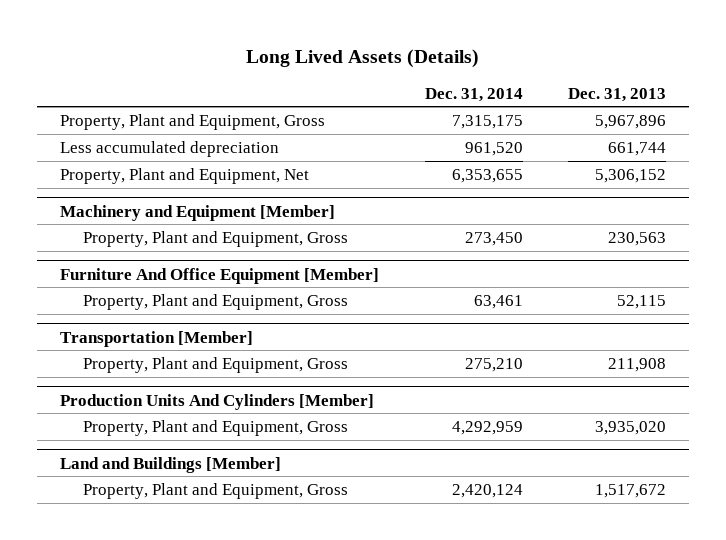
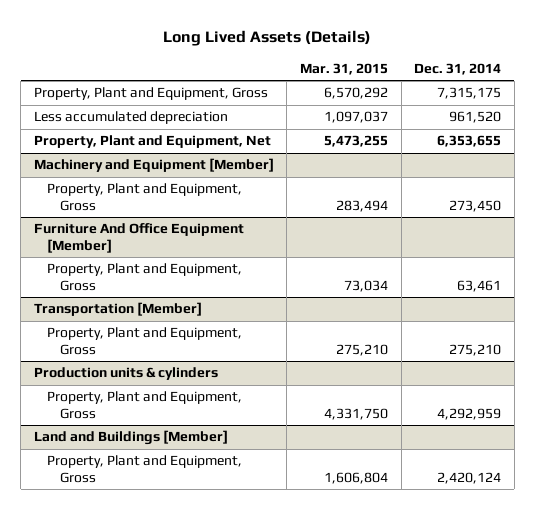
[568,87,667,102] Dec. 31, 2013 -> none
none -> [299,62,388,75] Mar. 31, 2015
[59,393,374,410] Production Units And Cylinders [Member] -> [33,367,218,381] Production units & cylinders

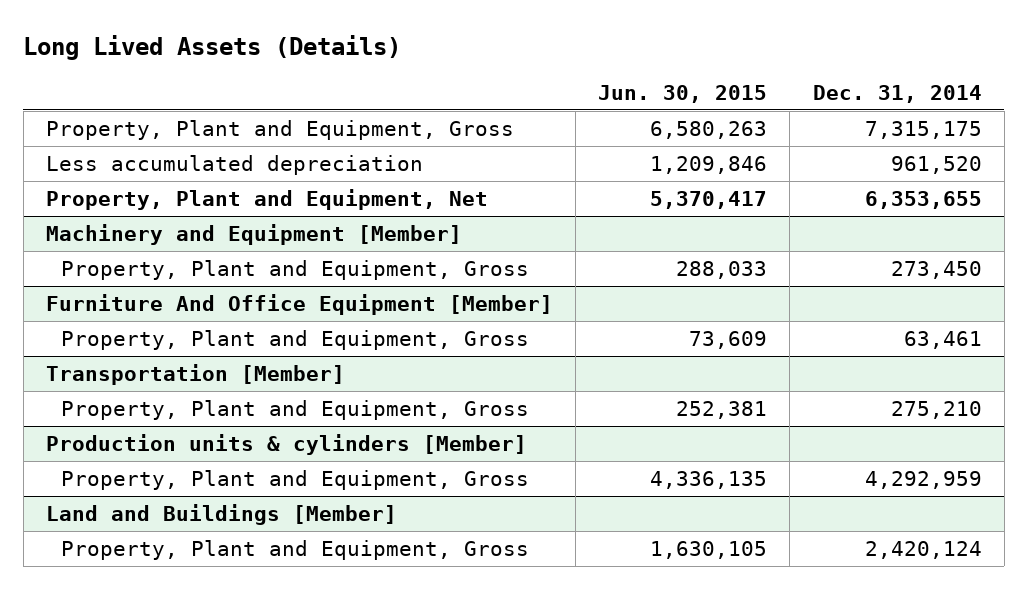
[299,62,388,75] Mar. 31, 2015 -> none
none -> [598,84,768,103] Jun. 30, 2015
[33,367,218,381] Production units & cylinders -> [45,433,527,455] Production units & cylinders [Member]

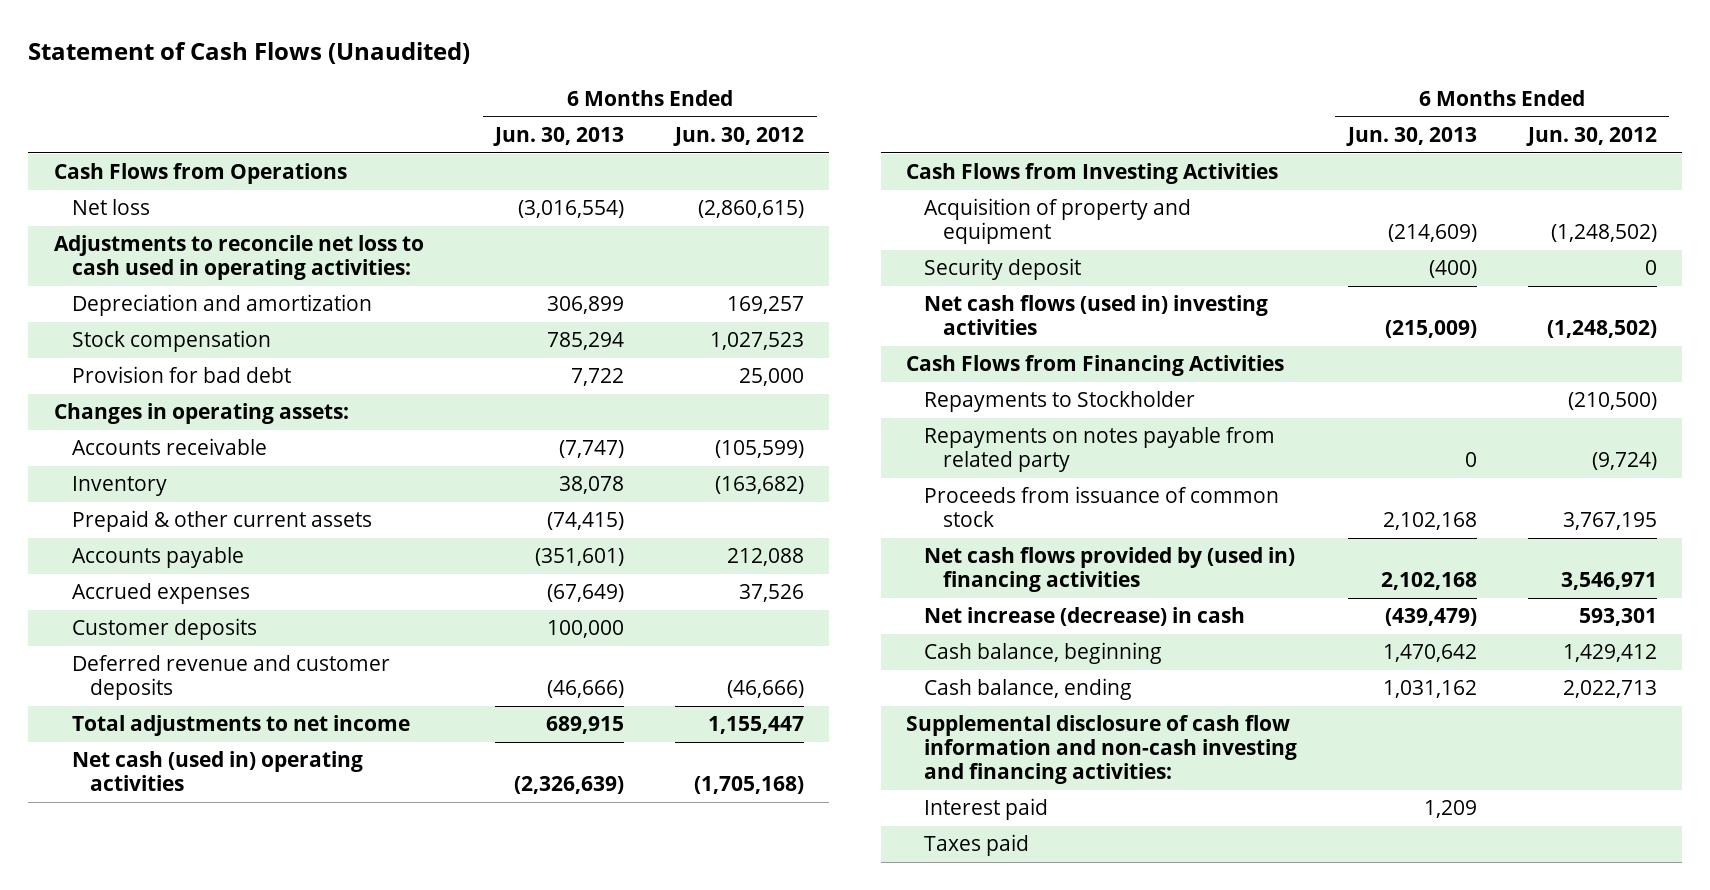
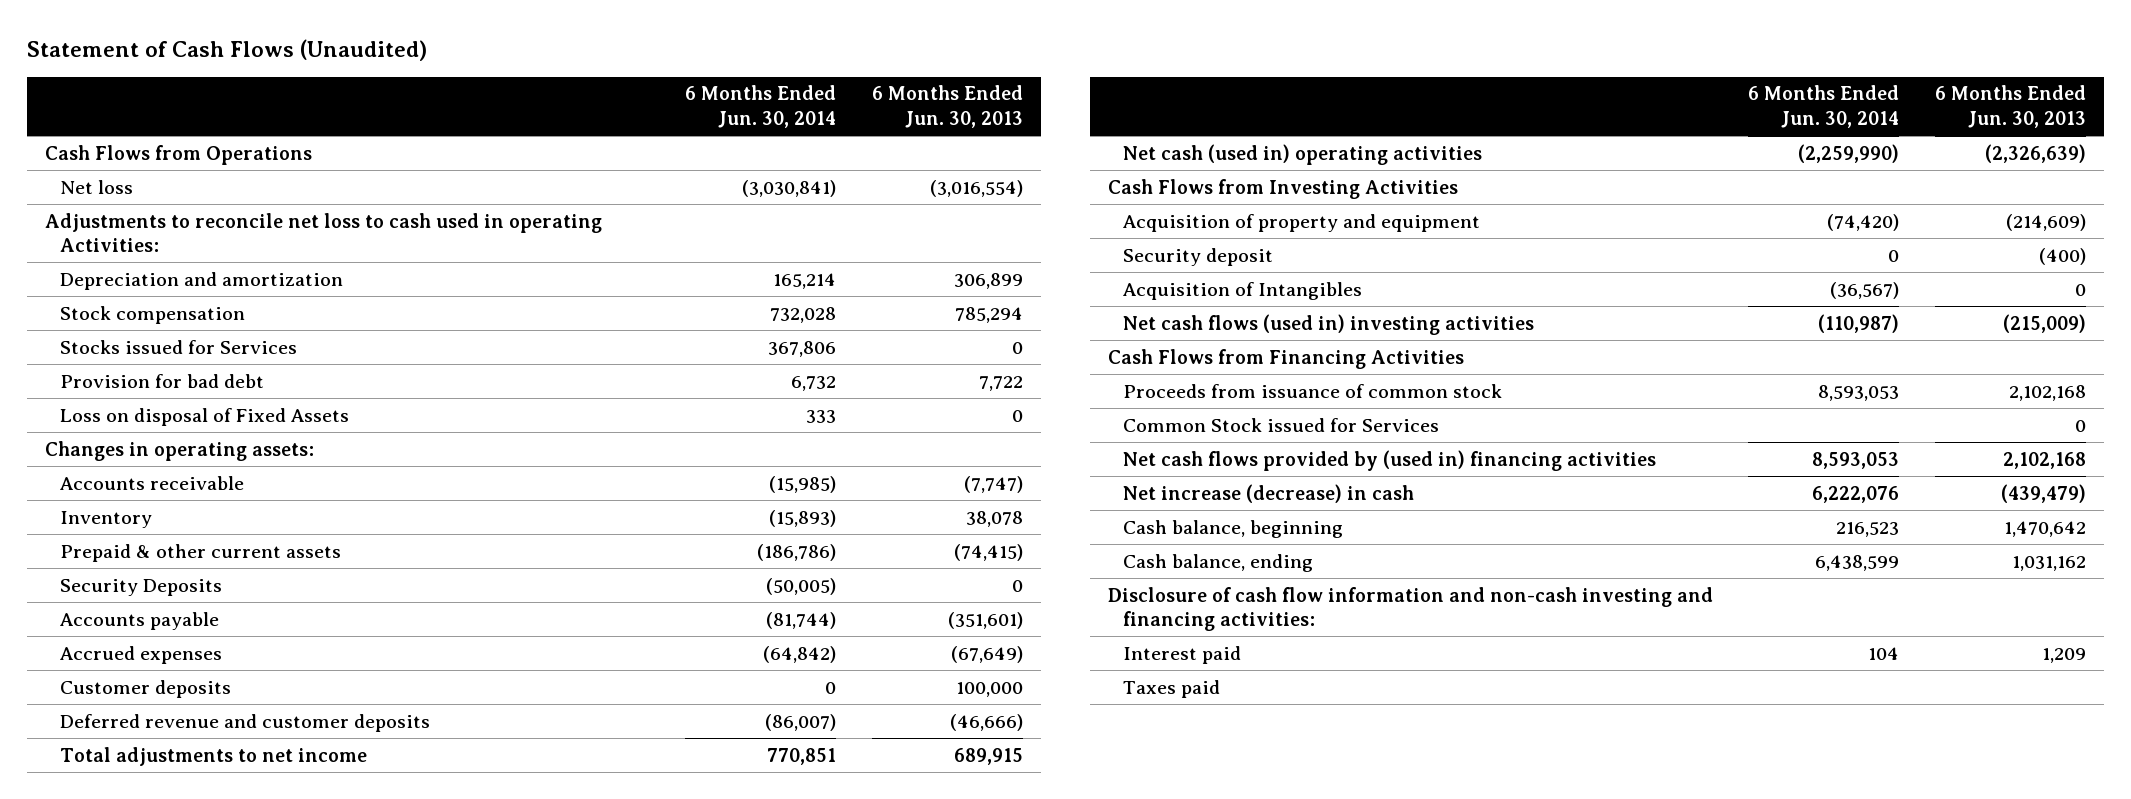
[673,127,805,147] Jun. 30, 2012 -> none
none -> [685,85,837,129] 6 Months Ended Jun. 30, 2014
[53,235,424,281] Adjustments to reconcile net loss to cash used in operating activities: -> [44,212,602,253] Adjustments to reconcile net loss to cash used in operating Activities:
none -> [60,339,298,354] Stocks issued for Services
none -> [60,407,350,426] Loss on disposal of Fixed Assets
none -> [60,578,223,596] Security Deposits
none -> [1122,281,1362,300] Acquisition of Intangibles
[924,391,1196,413] Repayments to Stockholder -> none
[924,427,1276,473] Repayments on notes payable from related party -> none
none -> [1122,417,1439,432] Common Stock issued for Services
[906,715,1298,785] Supplemental disclosure of cash flow information and non-cash investing and financing activities: -> [1107,586,1713,632] Disclosure of cash flow information and non-cash investing and financing activities:

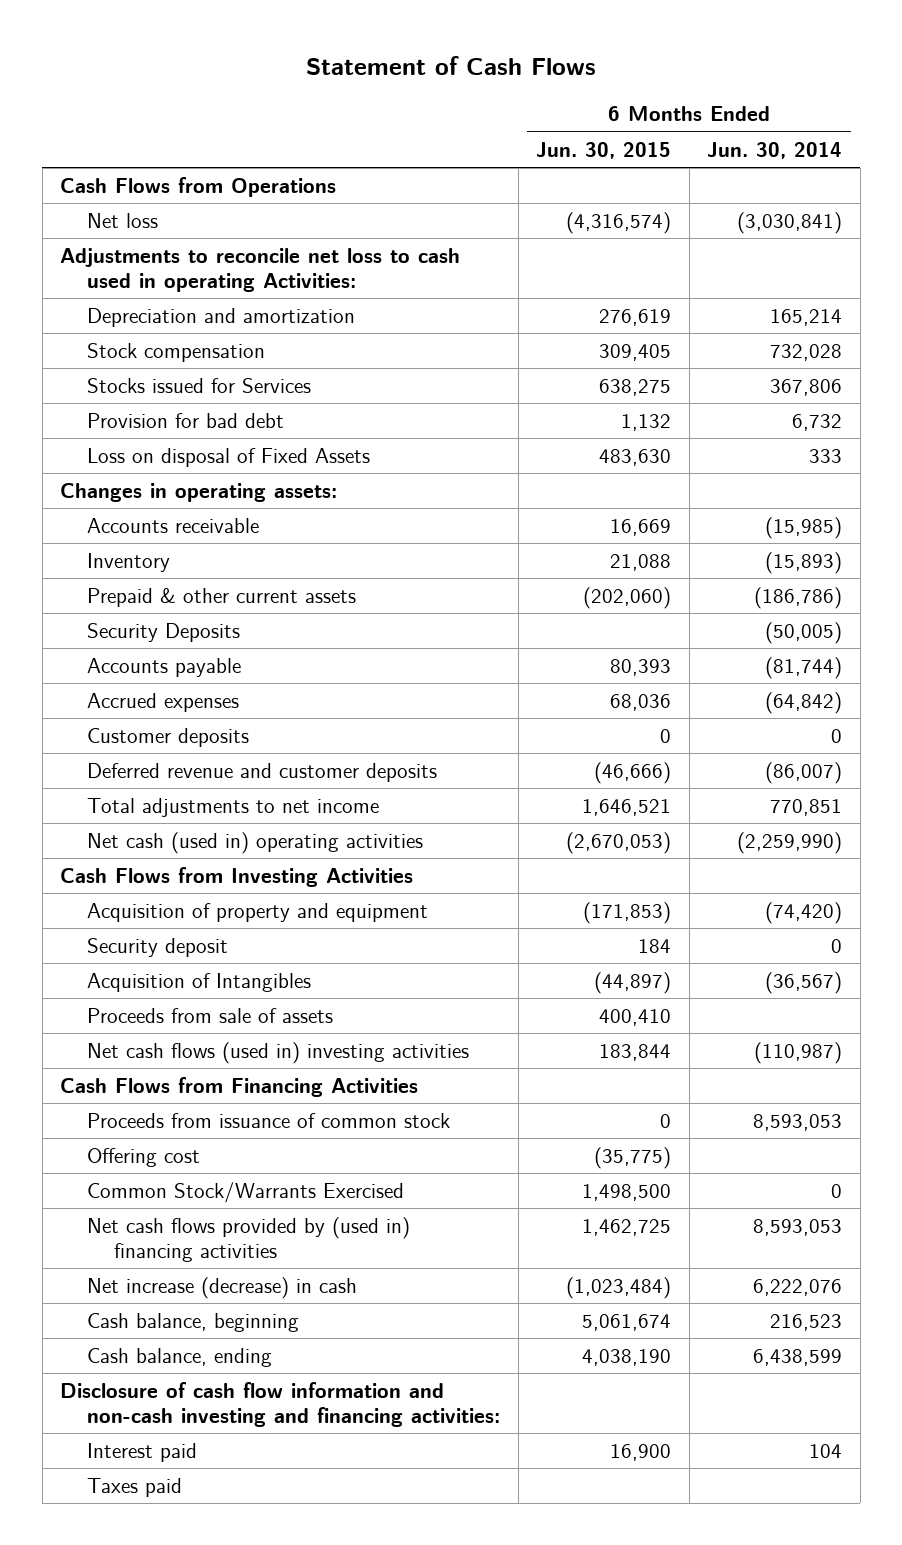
[26,39,427,62] Statement of Cash Flows (Unaudited) -> [306,56,597,76] Statement of Cash Flows
[872,85,1024,129] 6 Months Ended Jun. 30, 2013 -> none
none -> [536,141,672,159] Jun. 30, 2015
none -> [87,1008,334,1024] Proceeds from sale of assets
[1122,417,1439,432] Common Stock issued for Services -> none
none -> [87,1148,201,1168] Offering cost
none -> [87,1182,405,1204] Common Stock/Warrants Exercised

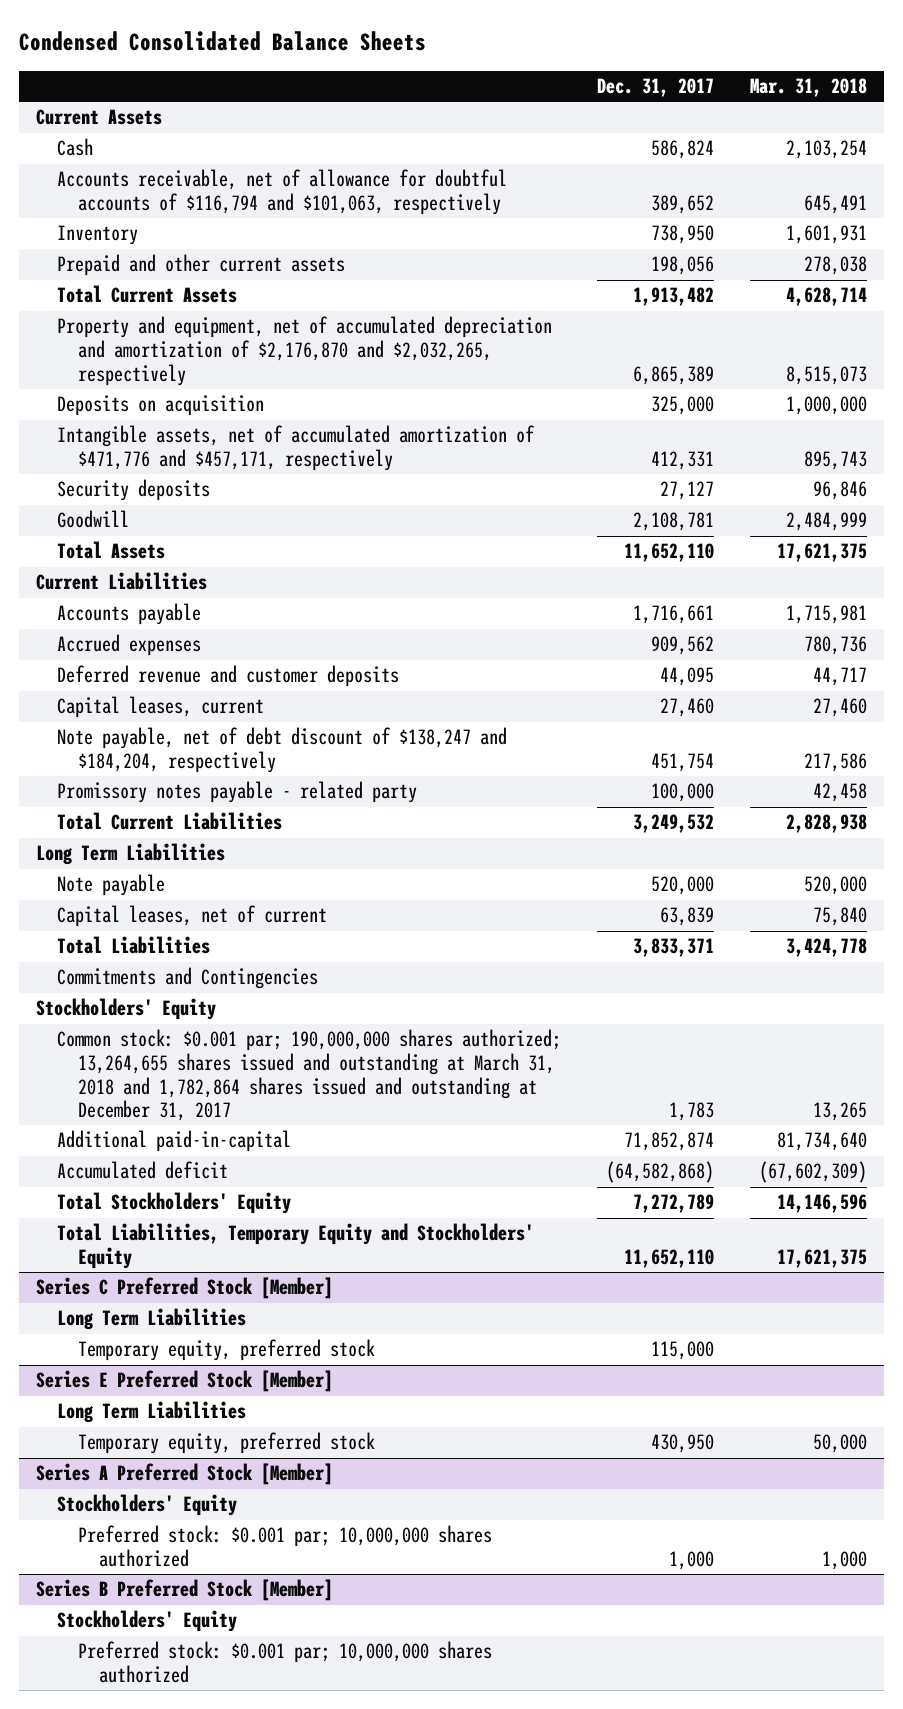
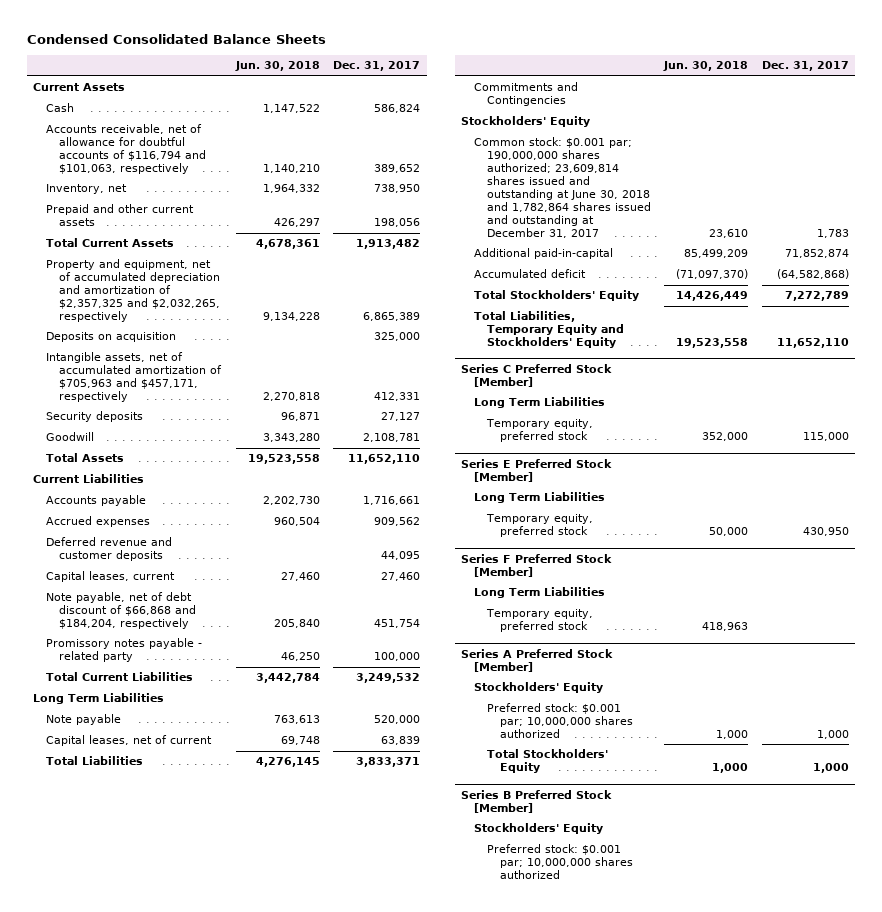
[749,77,867,97] Mar. 31, 2018 -> none
none -> [235,61,321,72] Jun. 30, 2018
[57,225,139,246] Inventory -> [46,184,128,195] Inventory, net
[57,316,553,386] Property and equipment, net of accumulated depreciation and amortization of $2,176,870 and $2,032,265, respectively -> [46,259,221,323] Property and equipment, net of accumulated depreciation and amortization of $2,357,325 and $2,032,265, respectively
[57,425,536,472] Intangible assets, net of accumulated amortization of $471,776 and $457,171, respectively -> [46,352,223,403] Intangible assets, net of accumulated amortization of $705,963 and $457,171, respectively
[57,727,508,774] Note payable, net of debt discount of $138,247 and $184,204, respectively -> [46,592,197,630] Note payable, net of debt discount of $66,868 and $184,204, respectively
[57,1029,562,1122] Common stock: $0.001 par; 190,000,000 shares authorized; 13,264,655 shares issued and outstanding at March 31, 2018 and 1,782,864 shares issued and outstanding at December 31, 2017 -> [474,137,652,238] Common stock: $0.001 par; 190,000,000 shares authorized; 23,609,814 shares issued and outstanding at June 30, 2018 and 1,782,864 shares issued and outstanding at December 31, 2017
none -> [461,553,613,577] Series F Preferred Stock [Member]
none -> [474,587,606,599] Long Term Liabilities
none -> [486,609,594,633] Temporary equity, preferred stock
none -> [487,749,609,774] Total Stockholders' Equity

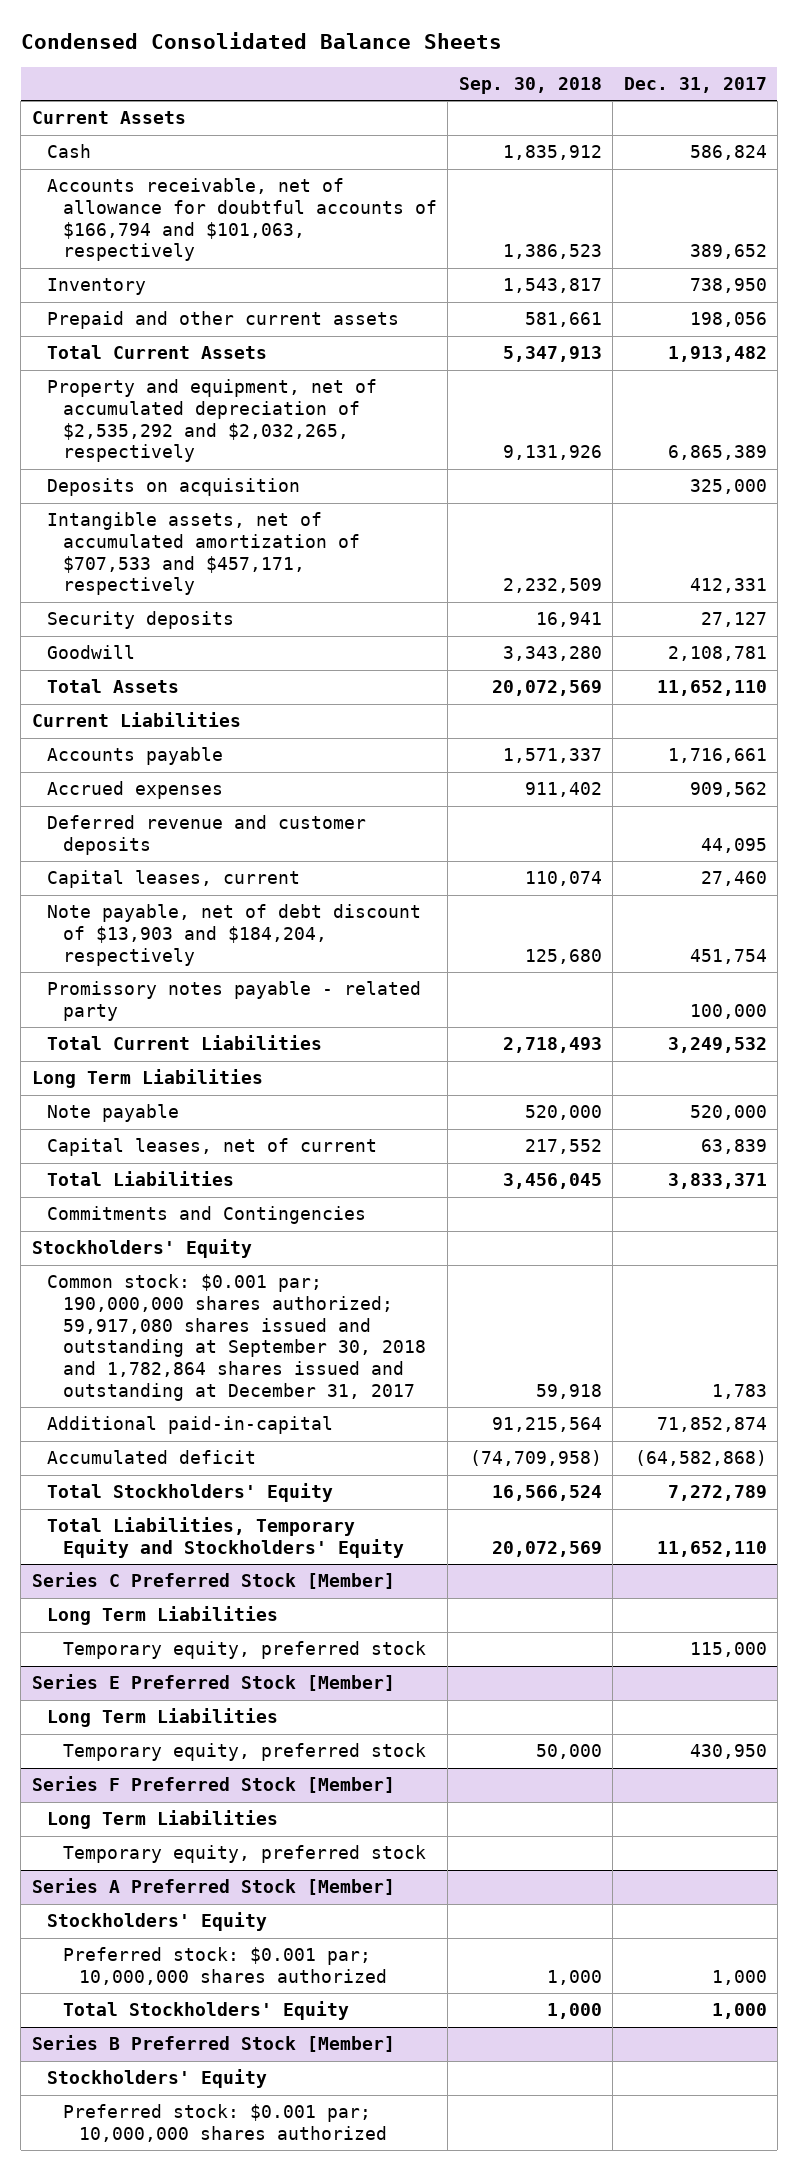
[235,61,321,72] Jun. 30, 2018 -> none
none -> [458,76,602,94] Sep. 30, 2018
[46,124,207,175] Accounts receivable, net of allowance for doubtful accounts of $116,794 and $101,063, respectively -> [47,178,438,262] Accounts receivable, net of allowance for doubtful accounts of $166,794 and $101,063, respectively
[46,184,128,195] Inventory, net -> [47,278,147,296] Inventory
[46,259,221,323] Property and equipment, net of accumulated depreciation and amortization of $2,357,325 and $2,032,265, respectively -> [47,379,378,463] Property and equipment, net of accumulated depreciation of $2,535,292 and $2,032,265, respectively
[46,352,223,403] Intangible assets, net of accumulated amortization of $705,963 and $457,171, respectively -> [47,512,361,596] Intangible assets, net of accumulated amortization of $707,533 and $457,171, respectively
[46,592,197,630] Note payable, net of debt discount of $66,868 and $184,204, respectively -> [47,904,422,966] Note payable, net of debt discount of $13,903 and $184,204, respectively
[474,137,652,238] Common stock: $0.001 par; 190,000,000 shares authorized; 23,609,814 shares issued and outstanding at June 30, 2018 and 1,782,864 shares issued and outstanding at December 31, 2017 -> [47,1274,427,1401] Common stock: $0.001 par; 190,000,000 shares authorized; 59,917,080 shares issued and outstanding at September 30, 2018 and 1,782,864 shares issued and outstanding at December 31, 2017

